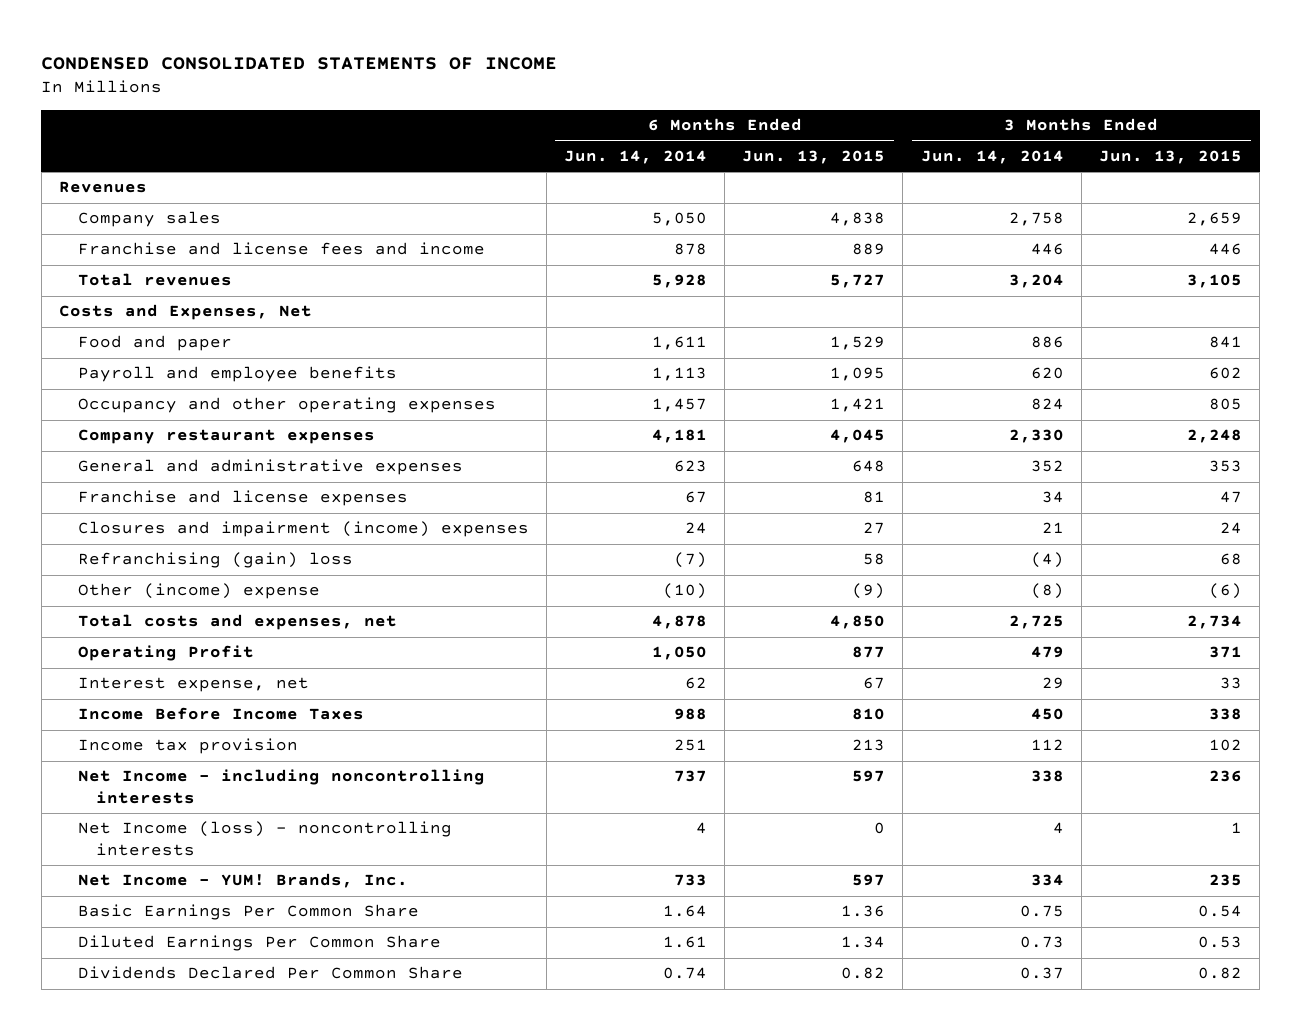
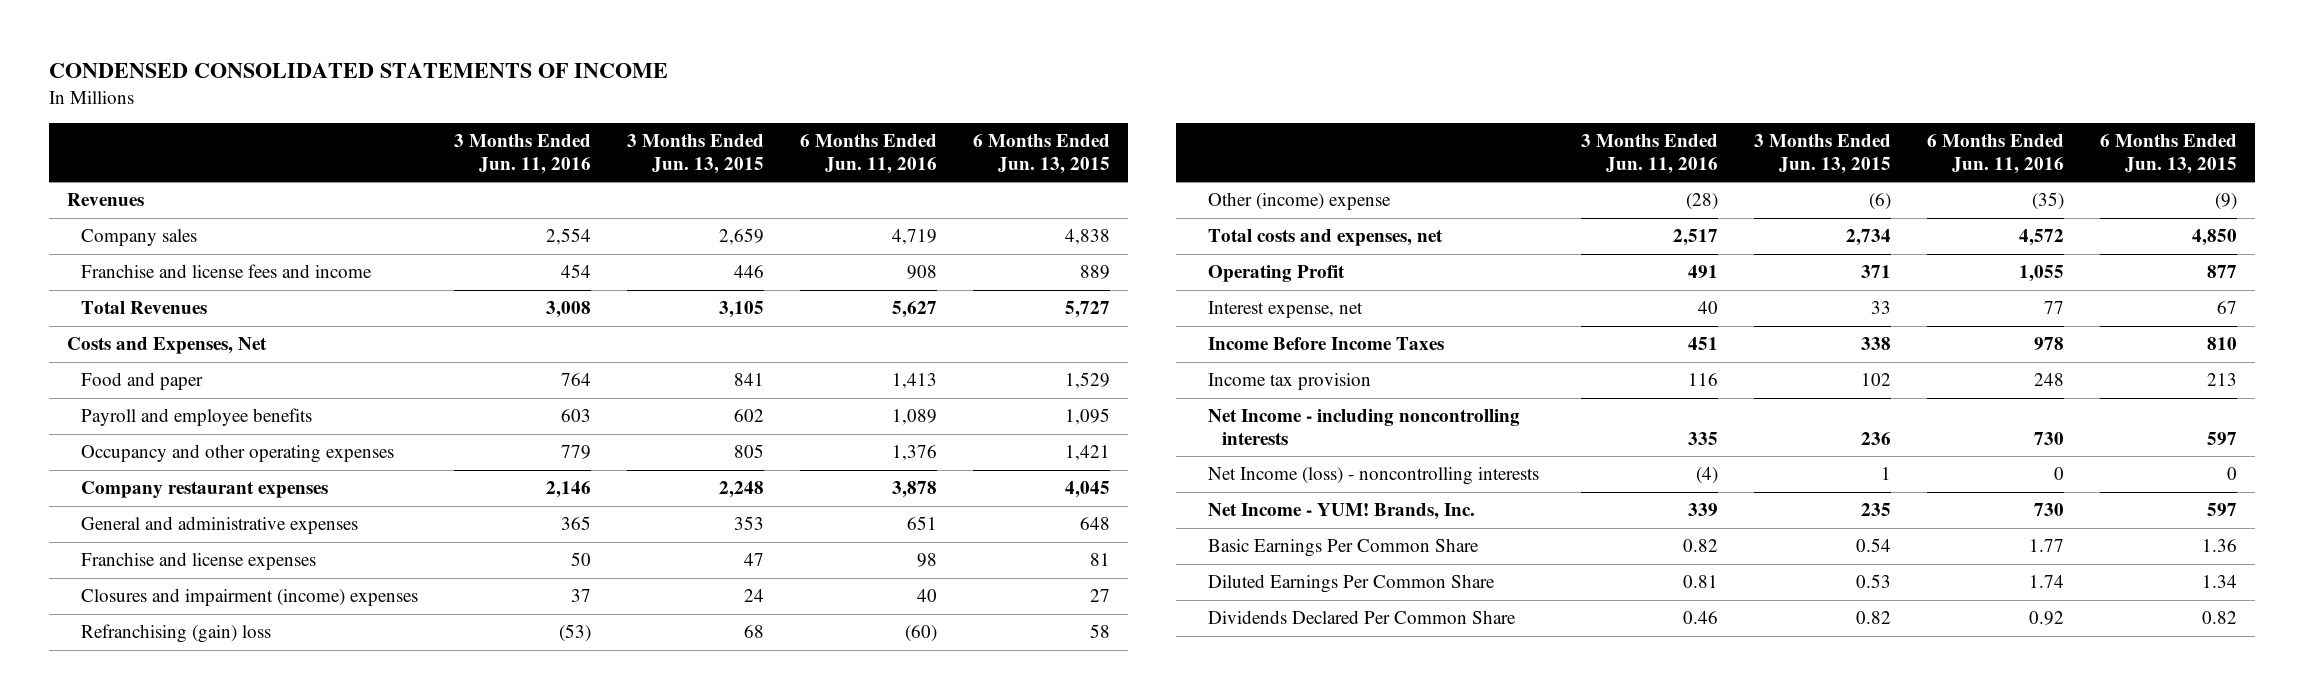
[563,149,707,164] Jun. 14, 2014 -> none
[920,149,1064,164] Jun. 14, 2014 -> none
none -> [454,134,592,174] 3 Months Ended Jun. 11, 2016
none -> [800,134,938,174] 6 Months Ended Jun. 11, 2016
[77,273,232,287] Total revenues -> [81,301,208,315] Total Revenues

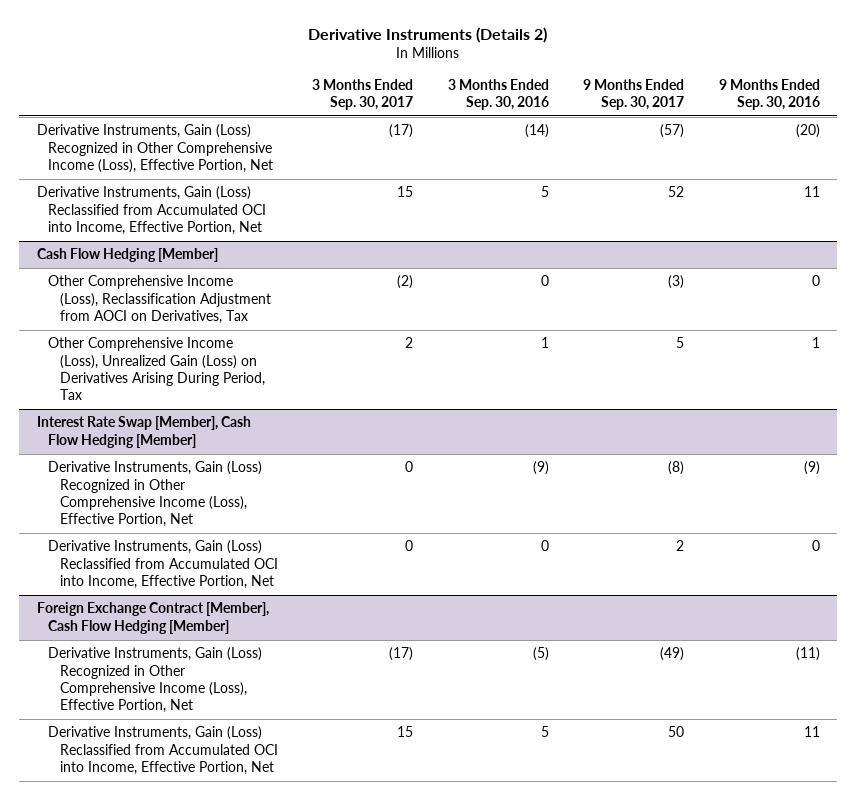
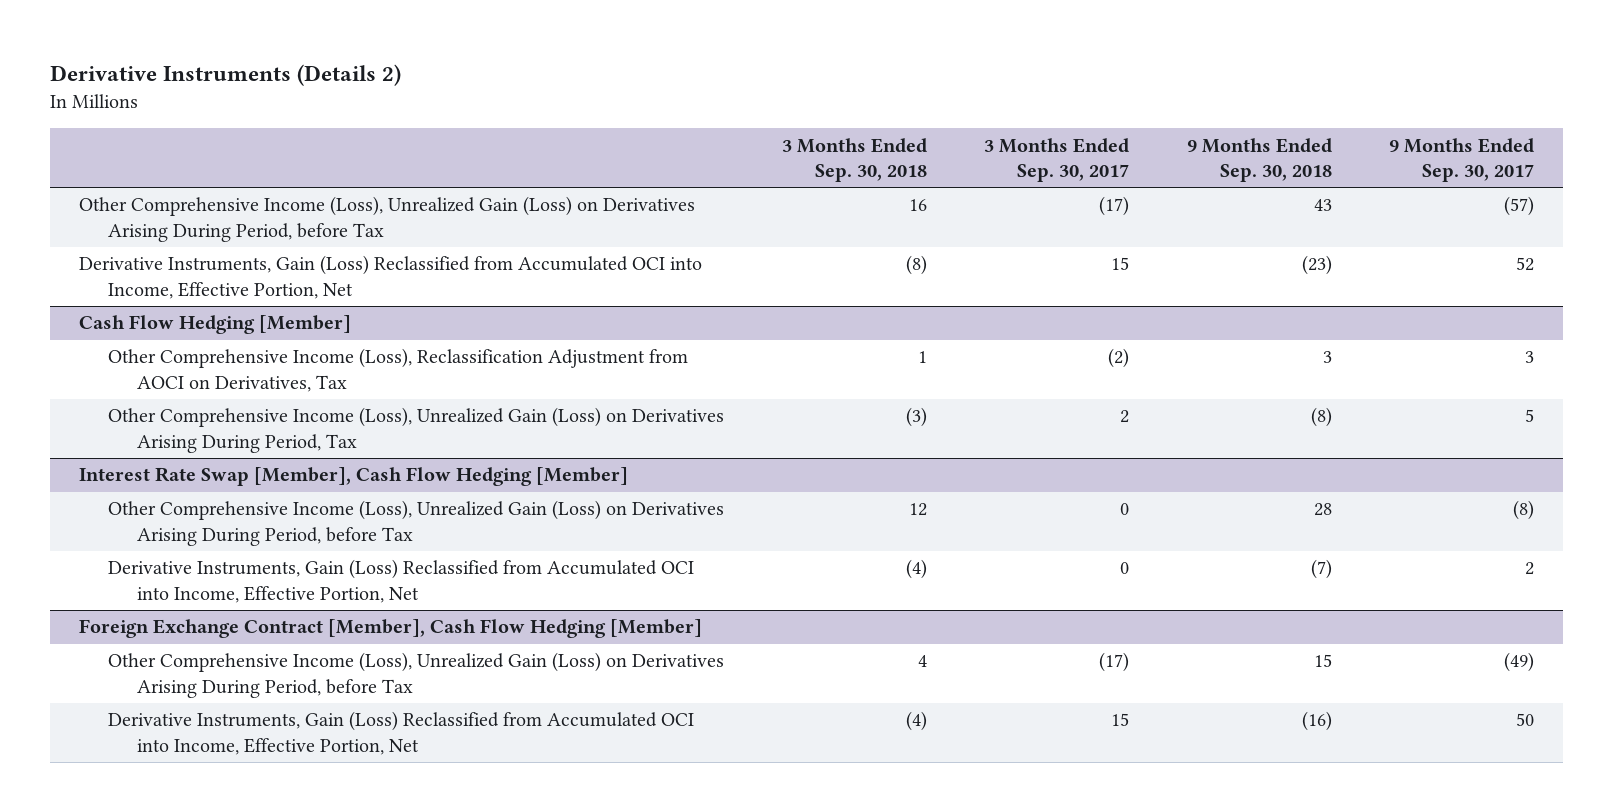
[447,78,549,111] 3 Months Ended Sep. 30, 2016 -> none
[718,78,820,111] 9 Months Ended Sep. 30, 2016 -> none
none -> [781,137,927,182] 3 Months Ended Sep. 30, 2018
none -> [1186,137,1332,182] 9 Months Ended Sep. 30, 2018
[36,124,274,173] Derivative Instruments, Gain (Loss) Recognized in Other Comprehensive Income (Loss), Effective Portion, Net -> [78,196,695,242] Other Comprehensive Income (Loss), Unrealized Gain (Loss) on Derivatives Arising During Period, before Tax
[668,275,685,290] (3) -> [1525,351,1535,364] 3
[48,461,263,528] Derivative Instruments, Gain (Loss) Recognized in Other Comprehensive Income (Loss), Effective Portion, Net -> none
none -> [107,500,724,546] Other Comprehensive Income (Loss), Unrealized Gain (Loss) on Derivatives Arising During Period, before Tax
[48,647,263,714] Derivative Instruments, Gain (Loss) Recognized in Other Comprehensive Income (Loss), Effective Portion, Net -> [107,652,724,698] Other Comprehensive Income (Loss), Unrealized Gain (Loss) on Derivatives Arising During Period, before Tax

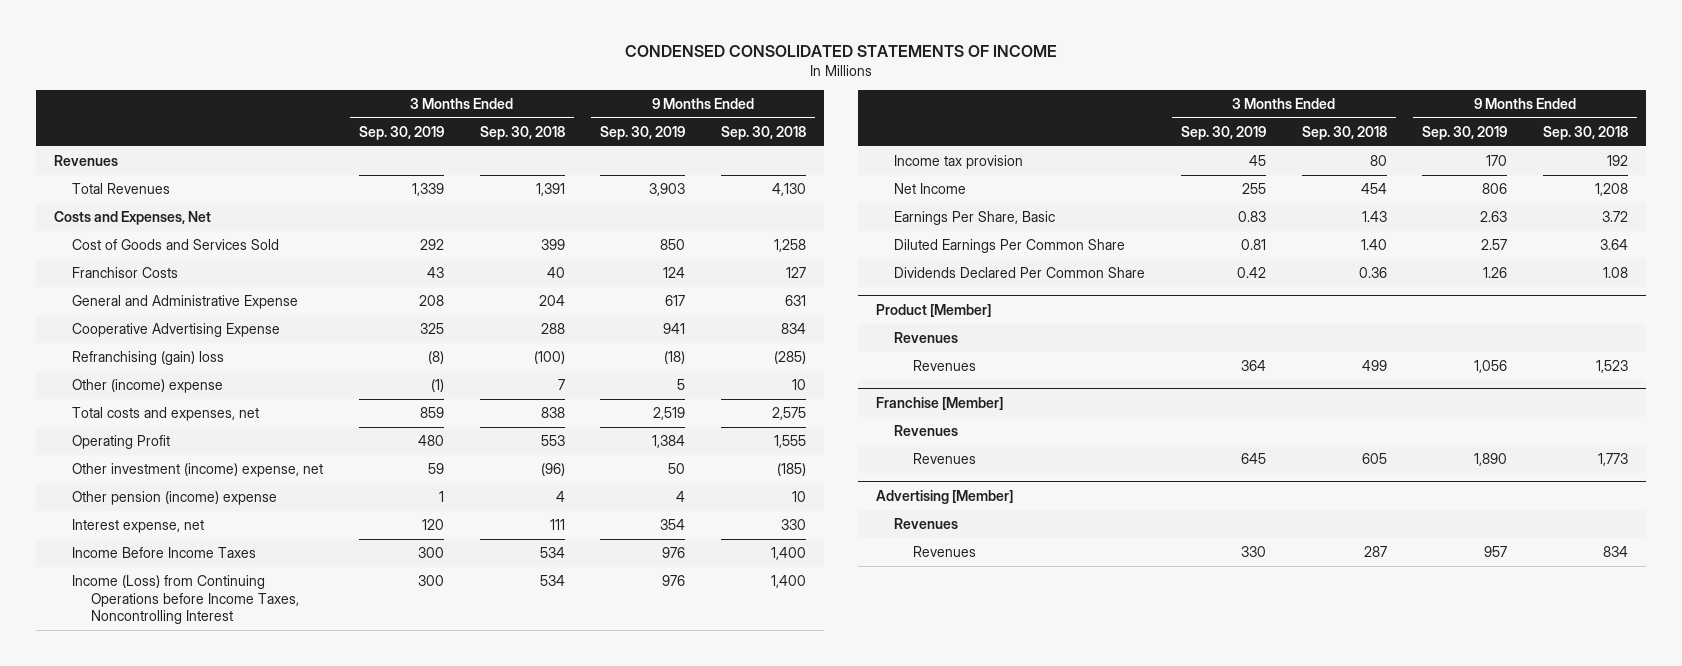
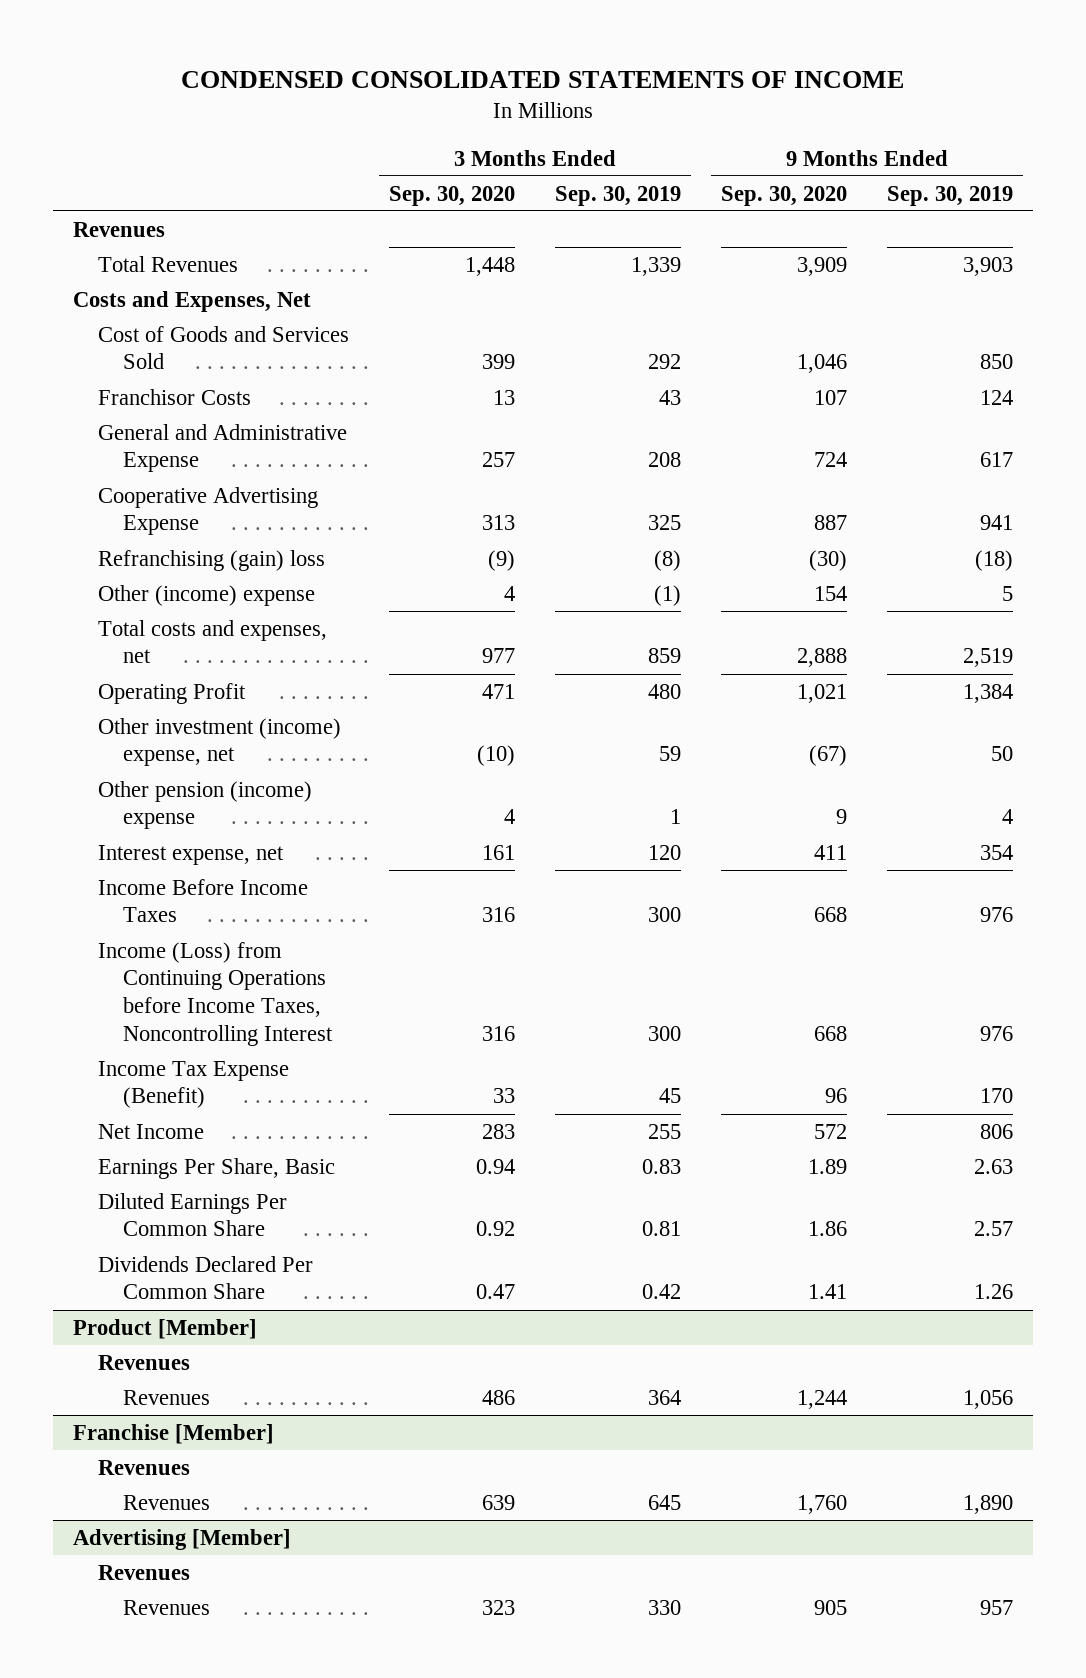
[479,125,565,140] Sep. 30, 2018 -> none
[720,125,806,140] Sep. 30, 2018 -> none
none -> [389,185,516,206] Sep. 30, 2020
none -> [721,185,848,206] Sep. 30, 2020
[894,155,1024,170] Income tax provision -> [98,1060,290,1109] Income Tax Expense (Benefit)

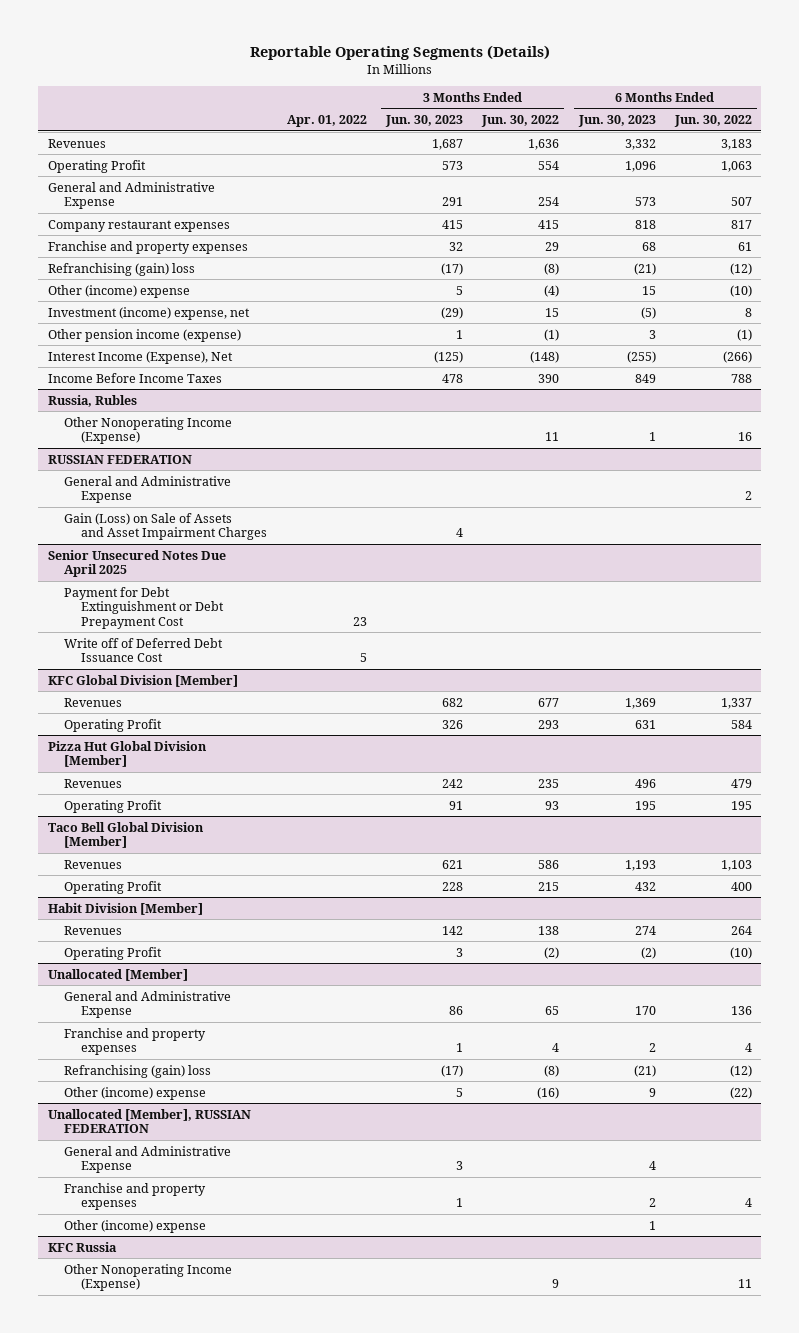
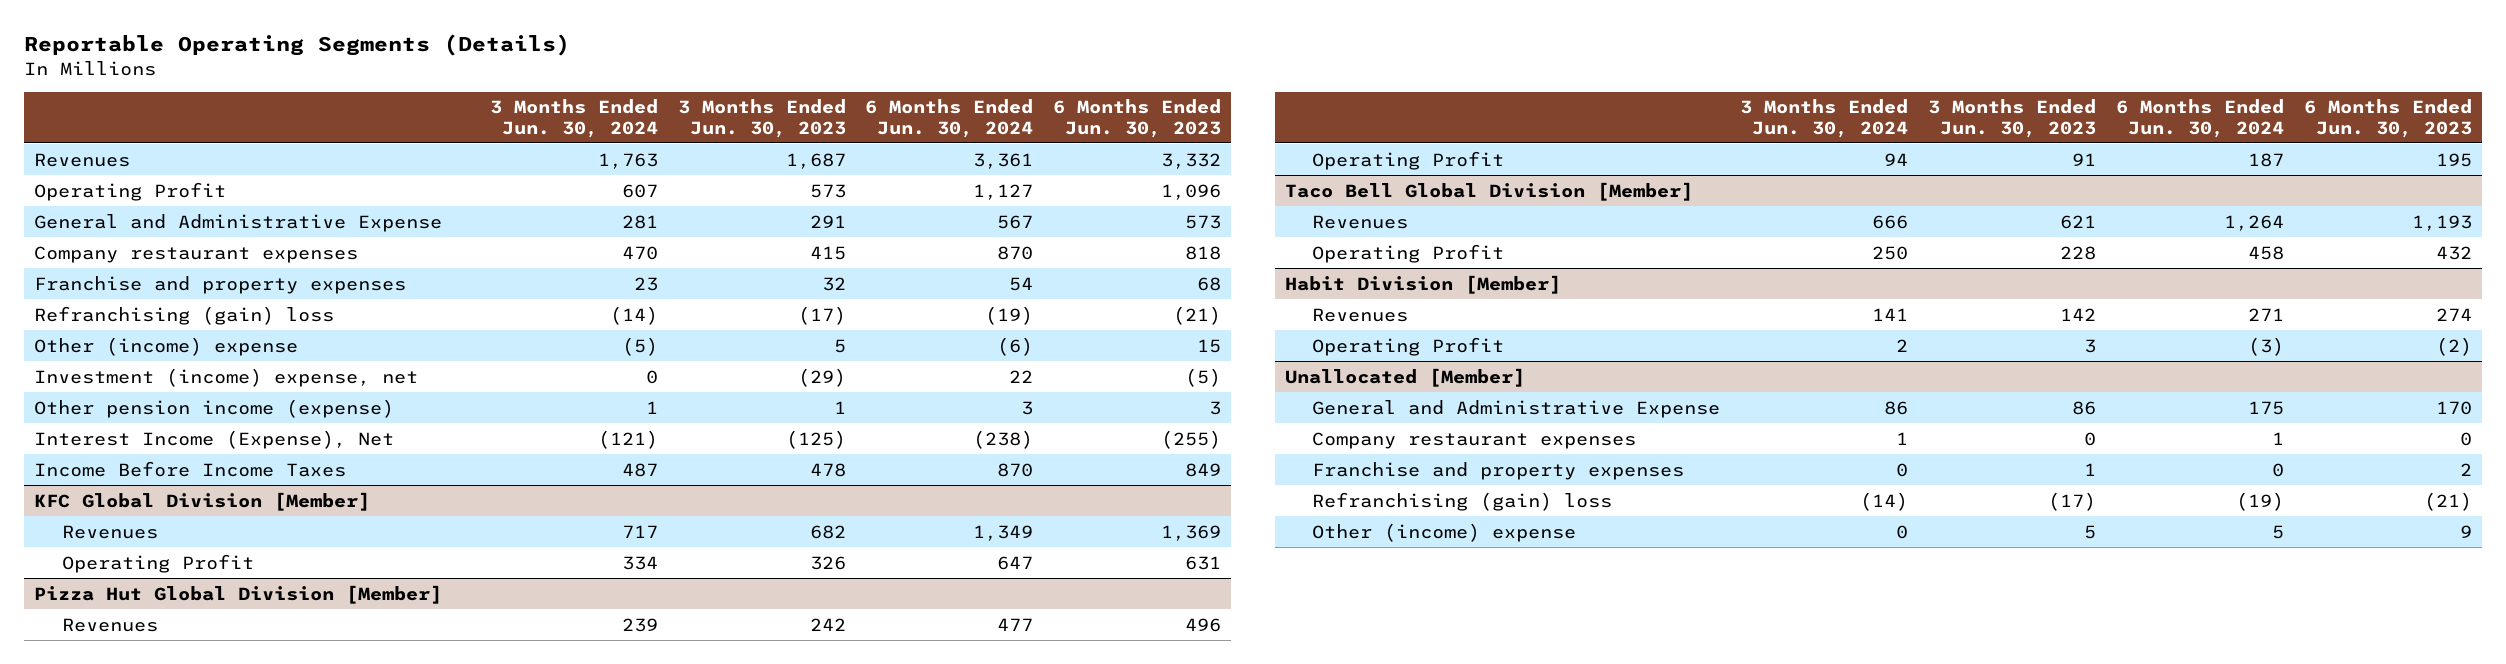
[286,114,367,127] Apr. 01, 2022 -> none
[481,114,560,127] Jun. 30, 2022 -> none
[673,114,752,127] Jun. 30, 2022 -> none
none -> [489,99,658,138] 3 Months Ended Jun. 30, 2024
none -> [865,99,1034,138] 6 Months Ended Jun. 30, 2024
[47,394,137,407] Russia, Rubles -> none
[64,416,233,445] Other Nonoperating Income (Expense) -> none
[47,454,192,464] RUSSIAN FEDERATION -> none
[64,475,232,504] General and Administrative Expense -> none
[64,512,268,541] Gain (Loss) on Sale of Assets and Asset Impairment Charges -> none
[47,549,226,578] Senior Unsecured Notes Due April 2025 -> none
[64,586,225,629] Payment for Debt Extinguishment or Debt Prepayment Cost -> none
[64,637,224,663] Write off of Deferred Debt Issuance Cost -> none
none -> [1312,431,1637,449] Company restaurant expenses
[47,1108,251,1134] Unallocated [Member], RUSSIAN FEDERATION -> none
[64,1145,232,1174] General and Administrative Expense -> none
[64,1182,207,1211] Franchise and property expenses -> none
[64,1219,207,1233] Other (income) expense -> none
[47,1241,117,1252] KFC Russia -> none
[64,1263,233,1292] Other Nonoperating Income (Expense) -> none

